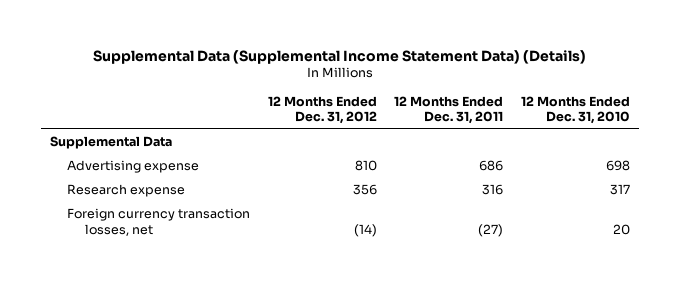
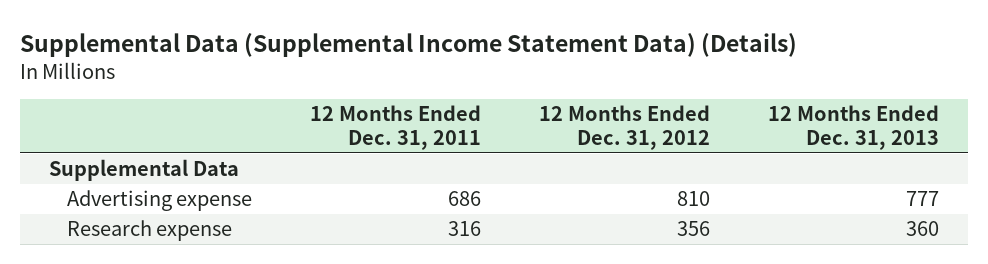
[520,96,630,125] 12 Months Ended Dec. 31, 2010 -> none
none -> [767,105,939,150] 12 Months Ended Dec. 31, 2013
[67,208,251,236] Foreign currency transaction losses, net -> none

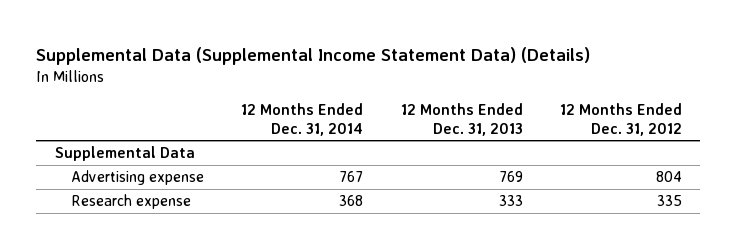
[309,105,481,150] 12 Months Ended Dec. 31, 2011 -> none
none -> [241,102,364,136] 12 Months Ended Dec. 31, 2014
[676,191,710,207] 810 -> [655,171,682,183] 804
[905,191,939,207] 777 -> [498,171,523,183] 769
[676,221,710,237] 356 -> [656,195,682,207] 335
[905,221,939,237] 360 -> [498,195,523,207] 333

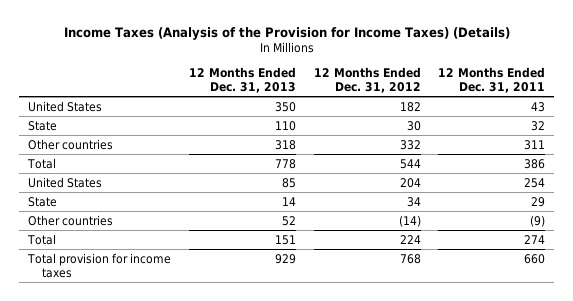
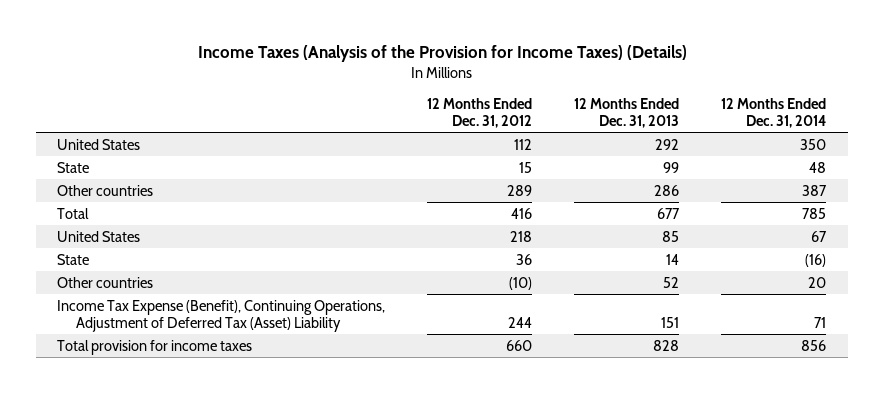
[438,66,546,94] 12 Months Ended Dec. 31, 2011 -> none
none -> [721,97,827,129] 12 Months Ended Dec. 31, 2014
[27,233,57,245] Total -> none
[274,101,296,112] 350 -> [655,138,680,150] 292
[399,101,421,112] 182 -> [513,138,532,150] 112
[274,120,296,131] 110 -> [663,161,680,173] 99
[406,120,421,131] 30 -> [518,161,532,173] 15
[274,139,296,150] 318 -> [654,184,680,196] 286
[399,139,421,150] 332 -> [506,184,532,196] 289
[274,158,296,169] 778 -> [657,207,681,219] 677
[399,158,421,169] 544 -> [510,207,532,219] 416
[399,177,421,188] 204 -> [509,230,532,242] 218
[406,196,421,207] 34 -> [515,253,532,265] 36
[398,214,421,227] (14) -> [508,276,532,290] (10)
none -> [56,299,385,332] Income Tax Expense (Benefit), Continuing Operations, Adjustment of Deferred Tax (Asset) Liability
[274,253,296,264] 929 -> [653,339,680,351] 828
[399,253,421,264] 768 -> [505,339,532,351] 660

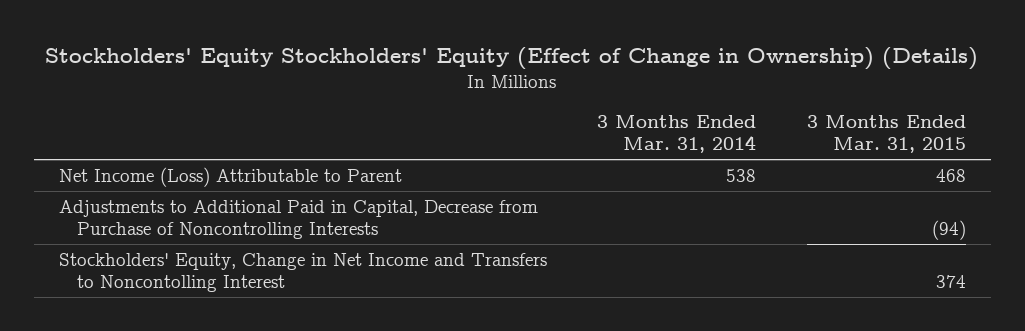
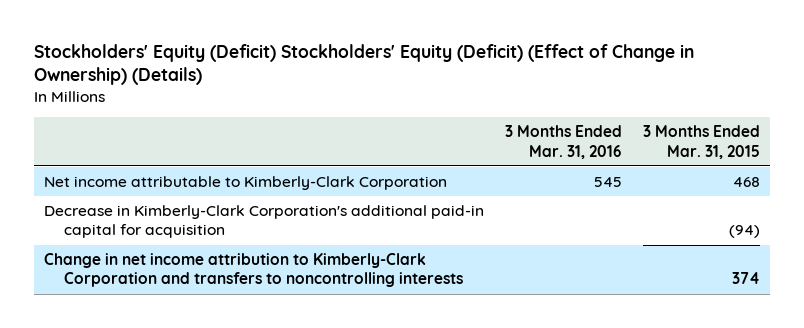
[45,46,979,70] Stockholders' Equity Stockholders' Equity (Effect of Change in Ownership) (Details) -> [34,43,695,86] Stockholders' Equity (Deficit) Stockholders' Equity (Deficit) (Effect of Change in Ownership) (Details)
[597,114,757,154] 3 Months Ended Mar. 31, 2014 -> none
none -> [504,125,622,159] 3 Months Ended Mar. 31, 2016
[59,166,403,187] Net Income (Loss) Attributable to Parent -> [44,176,448,191] Net income attributable to Kimberly-Clark Corporation
[59,199,539,240] Adjustments to Additional Paid in Capital, Decrease from Purchase of Noncontrolling Interests -> [44,205,485,239] Decrease in Kimberly-Clark Corporation's additional paid-in capital for acquisition
[59,252,548,293] Stockholders' Equity, Change in Net Income and Transfers to Noncontolling Interest -> [44,253,464,288] Change in net income attribution to Kimberly-Clark Corporation and transfers to noncontrolling interests

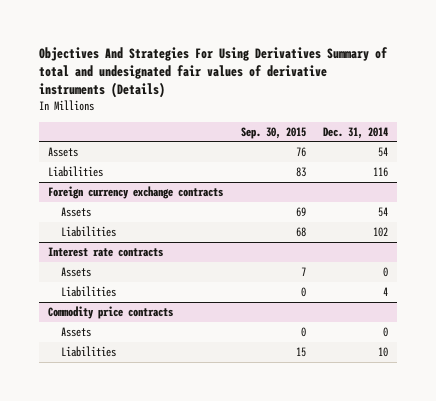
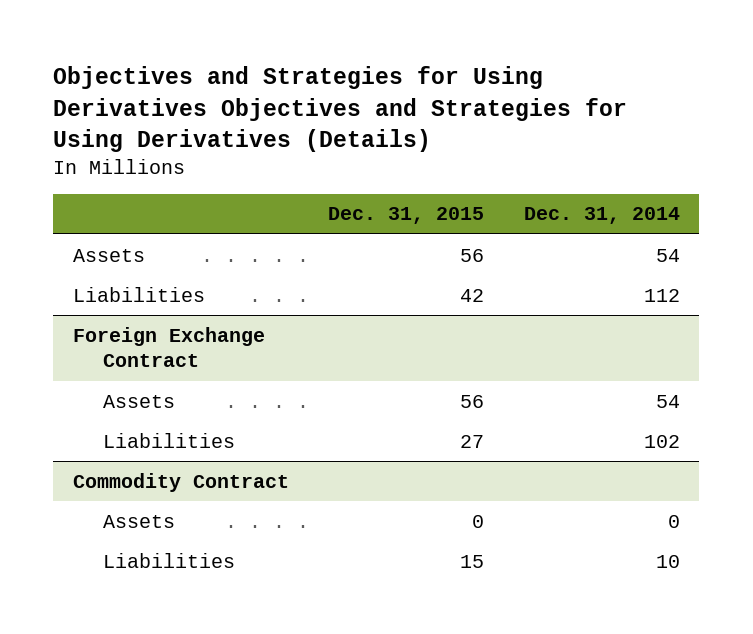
[39,46,389,99] Objectives And Strategies For Using Derivatives Summary of total and undesignated fair values of derivative instruments (Details) -> [53,66,628,152] Objectives and Strategies for Using Derivatives Objectives and Strategies for Using Derivatives (Details)
[240,126,306,139] Sep. 30, 2015 -> none
none -> [328,207,485,225] Dec. 31, 2015
[373,166,389,177] 116 -> [643,288,680,302] 112
[48,185,224,199] Foreign currency exchange contracts -> [73,326,266,368] Foreign Exchange Contract
[48,246,164,257] Interest rate contracts -> none
[60,266,91,277] Assets -> none
[60,285,116,297] Liabilities -> none
[48,305,174,319] Commodity price contracts -> [73,472,290,492] Commodity Contract

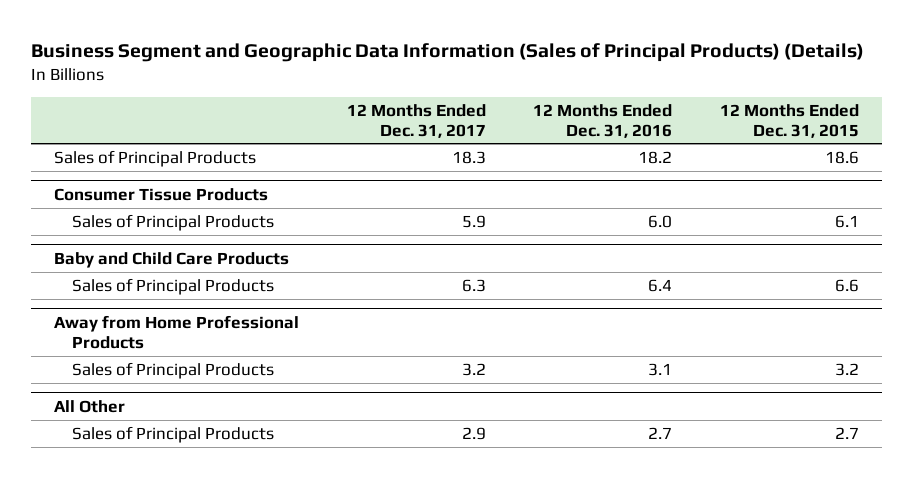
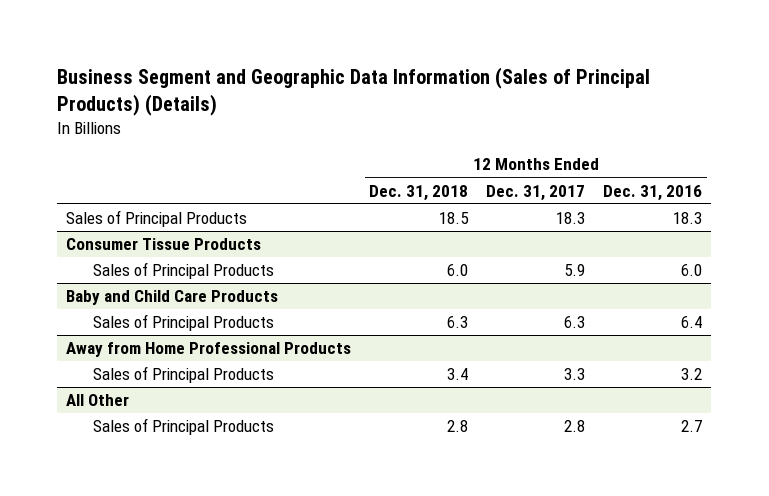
[719,103,859,138] 12 Months Ended Dec. 31, 2015 -> none
none -> [369,184,469,201] Dec. 31, 2018
[638,150,673,164] 18.2 -> [673,212,703,225] 18.3
[461,362,486,376] 3.2 -> [564,368,586,381] 3.3
[648,362,673,376] 3.1 -> [681,368,703,381] 3.2
[461,426,486,440] 2.9 -> [564,420,586,433] 2.8

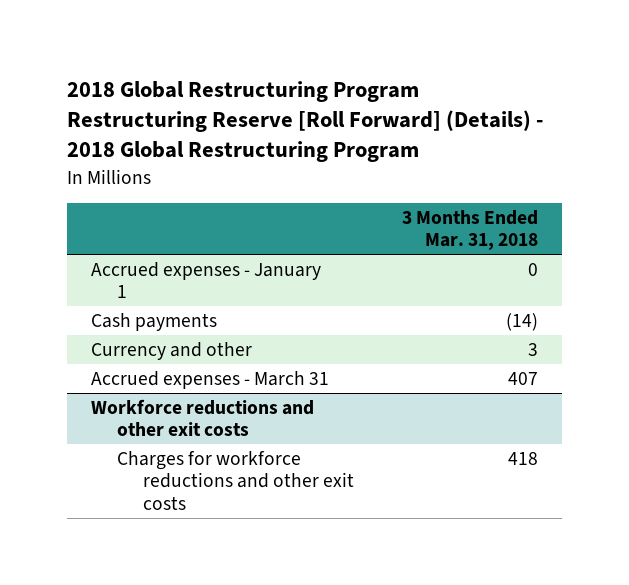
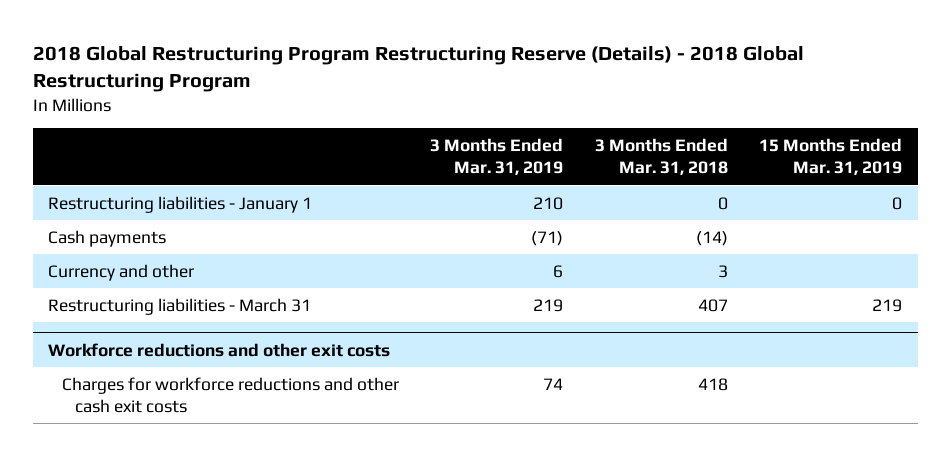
[66,81,543,163] 2018 Global Restructuring Program Restructuring Reserve [Roll Forward] (Details) - 2018 Global Restructuring Program -> [32,45,804,93] 2018 Global Restructuring Program Restructuring Reserve (Details) - 2018 Global Restructuring Program
none -> [430,138,564,176] 3 Months Ended Mar. 31, 2019
none -> [758,138,902,176] 15 Months Ended Mar. 31, 2019
[91,261,322,299] Accrued expenses - January 1 -> [48,195,313,213] Restructuring liabilities - January 1
[91,370,330,389] Accrued expenses - March 31 -> [48,297,312,315] Restructuring liabilities - March 31
[116,450,354,510] Charges for workforce reductions and other exit costs -> [61,376,399,413] Charges for workforce reductions and other cash exit costs

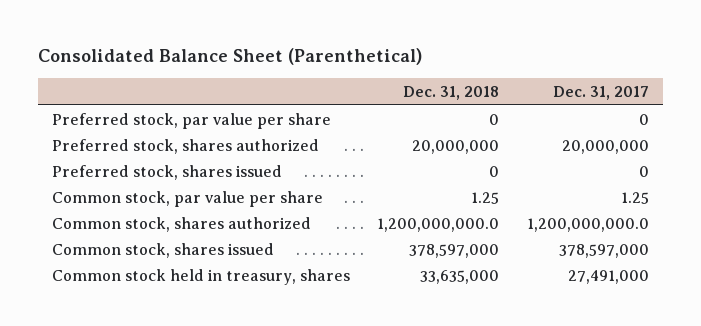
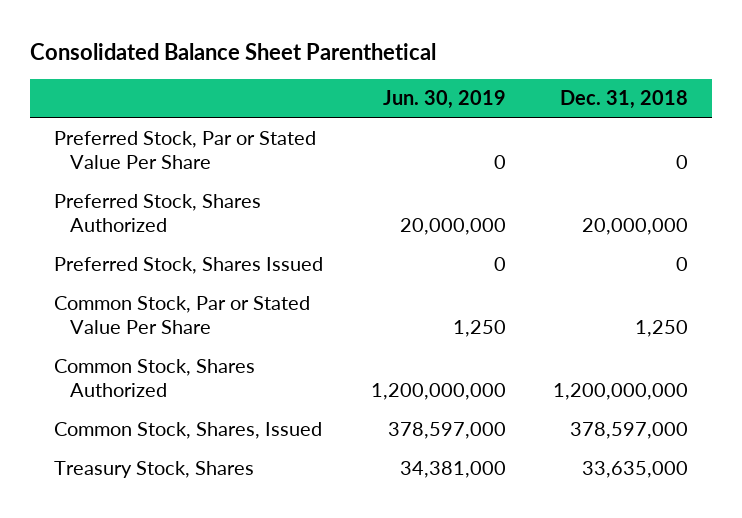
[37,48,422,66] Consolidated Balance Sheet (Parenthetical) -> [30,42,437,60] Consolidated Balance Sheet Parenthetical
[553,85,650,100] Dec. 31, 2017 -> none
none -> [382,90,506,110] Jun. 30, 2019
[51,112,331,129] Preferred stock, par value per share -> [53,131,316,170] Preferred Stock, Par or Stated Value Per Share
[51,138,319,154] Preferred stock, shares authorized -> [53,194,261,233] Preferred Stock, Shares Authorized
[51,164,282,180] Preferred stock, shares issued -> [53,257,323,275] Preferred Stock, Shares Issued
[51,190,323,207] Common stock, par value per share -> [53,296,310,335] Common Stock, Par or Stated Value Per Share
[471,191,500,204] 1.25 -> [635,320,689,338] 1,250
[51,216,311,232] Common stock, shares authorized -> [53,359,255,398] Common Stock, Shares Authorized
[377,217,500,232] 1,200,000,000.0 -> [553,383,689,401] 1,200,000,000
[51,242,274,258] Common stock, shares issued -> [53,422,322,440] Common Stock, Shares, Issued
[51,268,350,285] Common stock held in treasury, shares -> [53,461,254,479] Treasury Stock, Shares

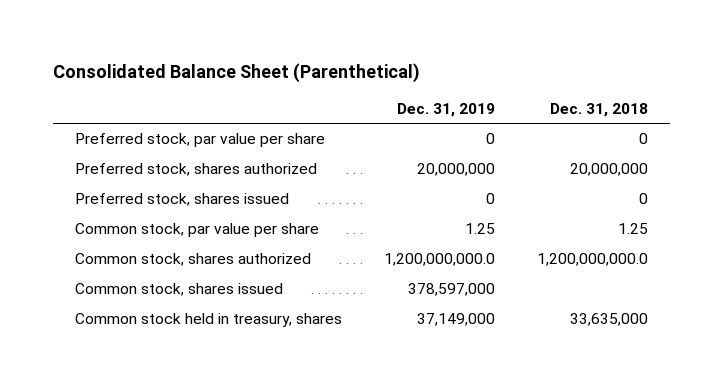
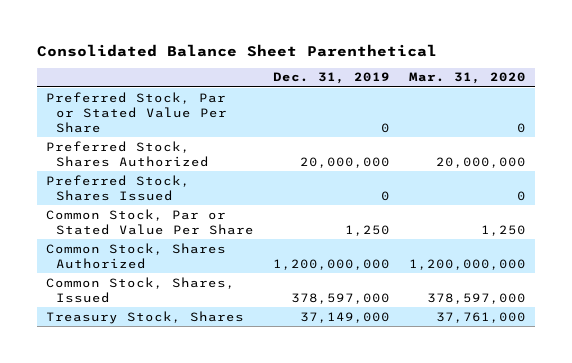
[53,62,421,83] Consolidated Balance Sheet (Parenthetical) -> [36,43,437,57] Consolidated Balance Sheet Parenthetical
[550,102,649,117] Dec. 31, 2018 -> none
none -> [408,72,526,85] Mar. 31, 2020
[74,133,325,148] Preferred stock, par value per share -> [46,91,227,133] Preferred Stock, Par or Stated Value Per Share
[74,163,317,177] Preferred stock, shares authorized -> [46,140,209,167] Preferred Stock, Shares Authorized
[74,193,289,207] Preferred stock, shares issued -> [46,174,191,201] Preferred Stock, Shares Issued
[74,223,319,238] Common stock, par value per share -> [46,208,254,235] Common Stock, Par or Stated Value Per Share
[465,223,496,235] 1.25 -> [344,224,390,236] 1,250
[74,253,311,267] Common stock, shares authorized -> [46,242,227,269] Common Stock, Shares Authorized
[384,253,496,267] 1,200,000,000.0 -> [272,258,390,270] 1,200,000,000
[74,283,283,297] Common stock, shares issued -> [46,276,236,303] Common Stock, Shares, Issued
[74,313,342,328] Common stock held in treasury, shares -> [46,310,245,324] Treasury Stock, Shares

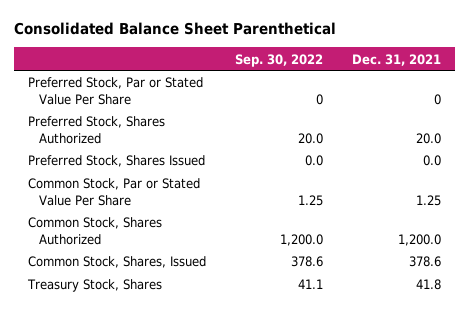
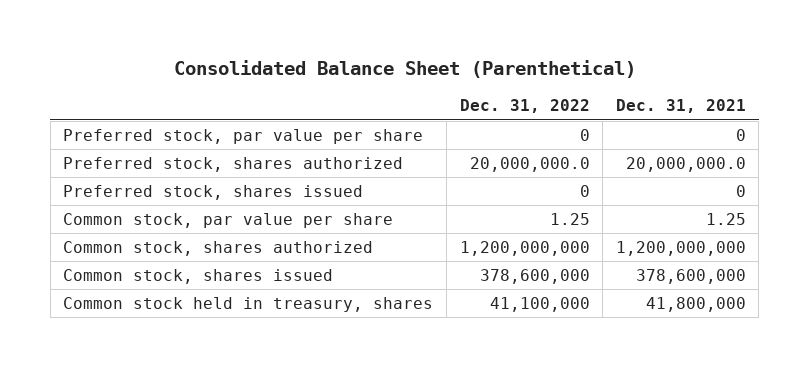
[13,22,336,36] Consolidated Balance Sheet Parenthetical -> [173,60,636,79] Consolidated Balance Sheet (Parenthetical)
[234,53,323,67] Sep. 30, 2022 -> none
none -> [459,99,590,114] Dec. 31, 2022
[28,77,204,105] Preferred Stock, Par or Stated Value Per Share -> [63,129,424,145] Preferred stock, par value per share
[28,116,166,144] Preferred Stock, Shares Authorized -> [63,157,404,173] Preferred stock, shares authorized
[415,132,441,144] 20.0 -> [625,157,746,173] 20,000,000.0
[28,155,206,168] Preferred Stock, Shares Issued -> [63,185,364,201] Preferred stock, shares issued
[422,155,441,167] 0.0 -> [735,185,746,198] 0
[28,178,201,206] Common Stock, Par or Stated Value Per Share -> [63,213,394,229] Common stock, par value per share
[28,217,163,245] Common Stock, Shares Authorized -> [63,241,374,257] Common stock, shares authorized
[397,233,441,246] 1,200.0 -> [615,241,746,257] 1,200,000,000
[28,256,207,269] Common Stock, Shares, Issued -> [63,269,334,285] Common stock, shares issued
[408,256,441,268] 378.6 -> [635,269,746,285] 378,600,000
[27,279,163,293] Treasury Stock, Shares -> [63,297,434,313] Common stock held in treasury, shares
[415,279,441,291] 41.8 -> [645,297,746,313] 41,800,000

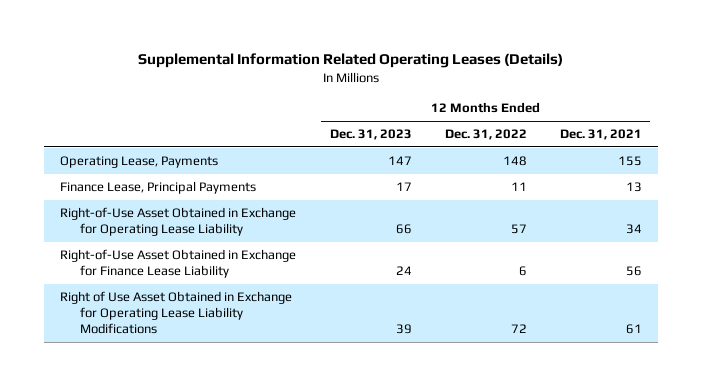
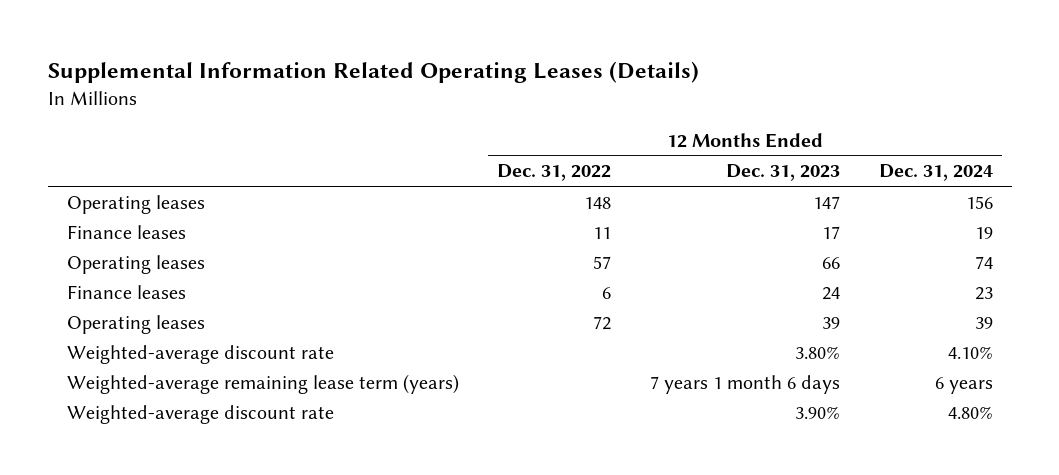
[559,129,642,141] Dec. 31, 2021 -> none
none -> [878,164,993,182] Dec. 31, 2024
[60,156,219,169] Operating Lease, Payments -> [66,194,205,214] Operating leases
[60,181,257,195] Finance Lease, Principal Payments -> [66,224,186,239] Finance leases
[60,207,297,237] Right-of-Use Asset Obtained in Exchange for Operating Lease Liability -> [66,254,205,274] Operating leases
[60,249,297,279] Right-of-Use Asset Obtained in Exchange for Finance Lease Liability -> [66,284,186,299] Finance leases
[60,291,293,335] Right of Use Asset Obtained in Exchange for Operating Lease Liability Modifications -> [66,314,205,334] Operating leases
none -> [66,344,334,364] Weighted-average discount rate
none -> [66,373,459,394] Weighted-average remaining lease term (years)
none -> [66,404,334,424] Weighted-average discount rate

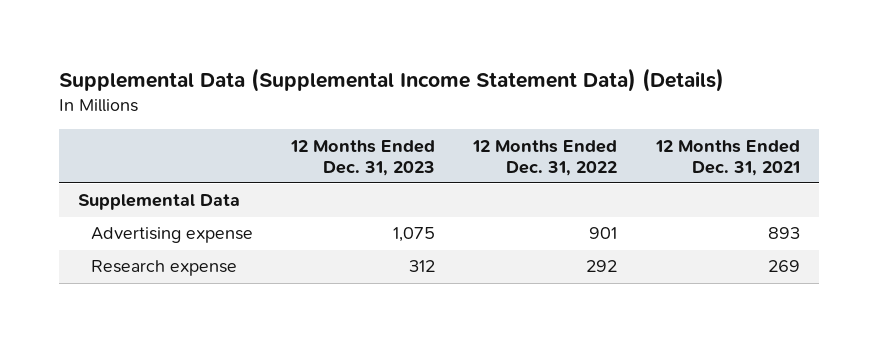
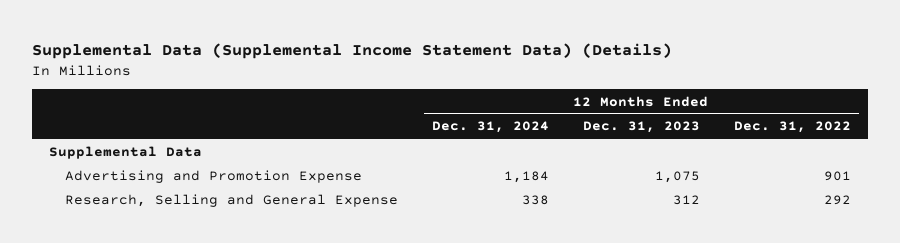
[654,139,800,176] 12 Months Ended Dec. 31, 2021 -> none
none -> [432,121,550,134] Dec. 31, 2024
[90,227,253,244] Advertising expense -> [65,169,363,183] Advertising and Promotion Expense
[90,260,237,277] Research expense -> [65,193,399,207] Research, Selling and General Expense

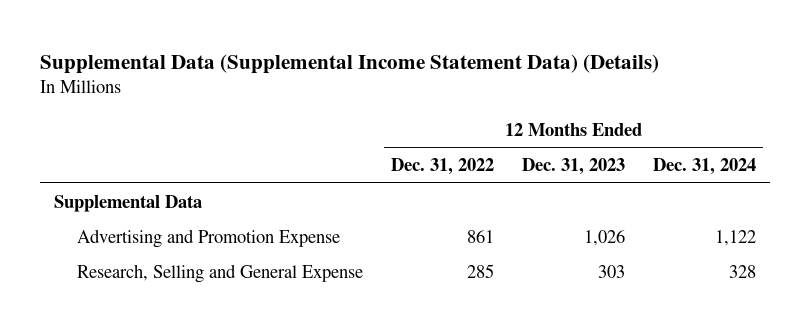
[504,170,550,183] 1,184 -> [715,229,757,246] 1,122
[654,170,700,183] 1,075 -> [584,229,626,246] 1,026
[823,170,851,181] 901 -> [467,229,495,243] 861
[522,194,550,205] 338 -> [729,264,757,278] 328
[672,194,700,205] 312 -> [598,264,626,278] 303
[823,194,851,205] 292 -> [467,263,495,278] 285

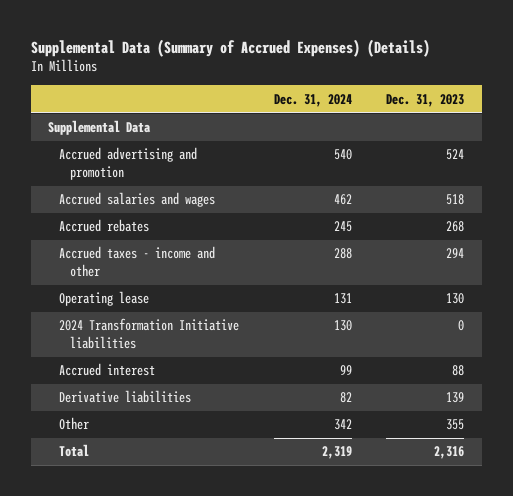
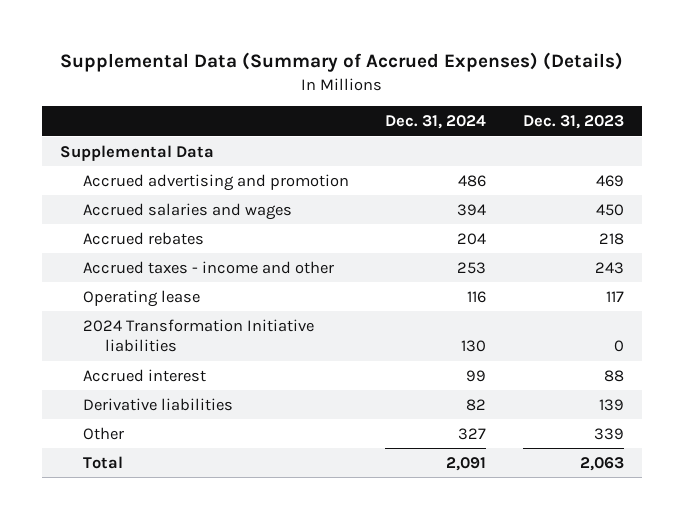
[333,149,352,161] 540 -> [458,174,487,187] 486
[446,149,465,161] 524 -> [595,174,624,187] 469
[333,194,352,206] 462 -> [457,203,487,216] 394
[446,194,465,206] 518 -> [595,203,624,216] 450
[333,221,352,233] 245 -> [457,232,487,245] 204
[446,221,465,233] 268 -> [598,232,624,245] 218
[333,248,352,260] 288 -> [457,261,487,274] 253
[446,248,465,259] 294 -> [594,261,624,274] 243
[333,293,352,305] 131 -> [467,290,487,303] 116
[446,293,465,305] 130 -> [605,290,624,302] 117
[333,419,352,431] 342 -> [458,427,487,440] 327
[446,419,465,431] 355 -> [593,427,624,440] 339
[321,446,352,460] 2,319 -> [446,456,487,471] 2,091
[434,446,465,460] 2,316 -> [579,456,624,471] 2,063

